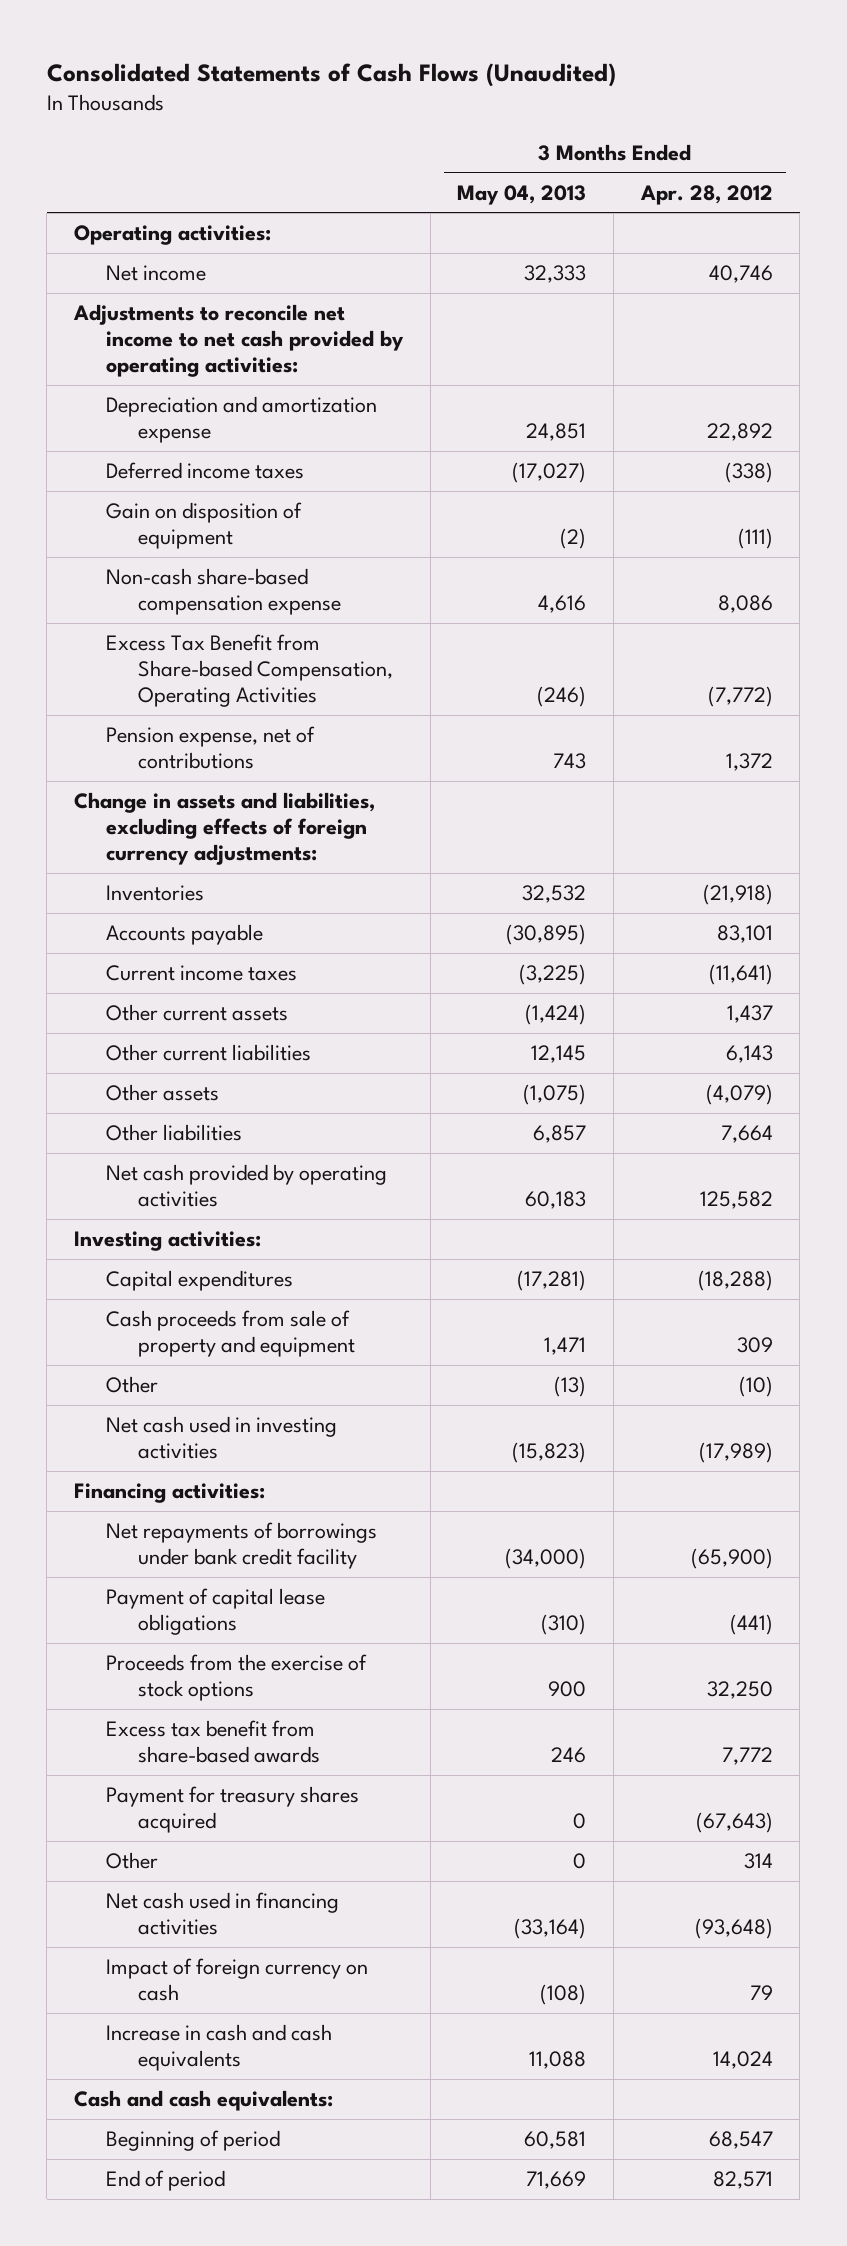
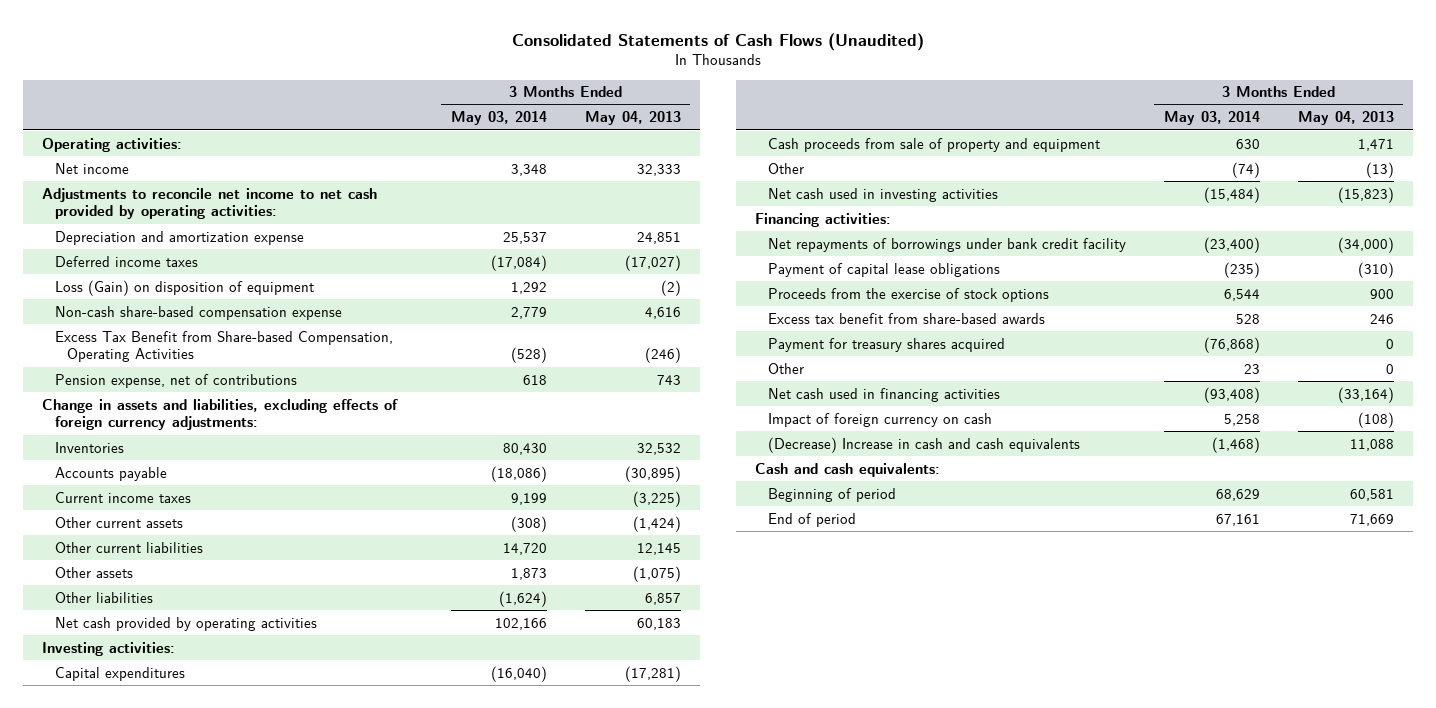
[639,184,773,205] Apr. 28, 2012 -> none
none -> [450,111,547,126] May 03, 2014
[105,502,302,550] Gain on disposition of equipment -> [54,279,314,296] Loss (Gain) on disposition of equipment
[105,2024,332,2072] Increase in cash and cash equivalents -> [767,436,1080,453] (Decrease) Increase in cash and cash equivalents

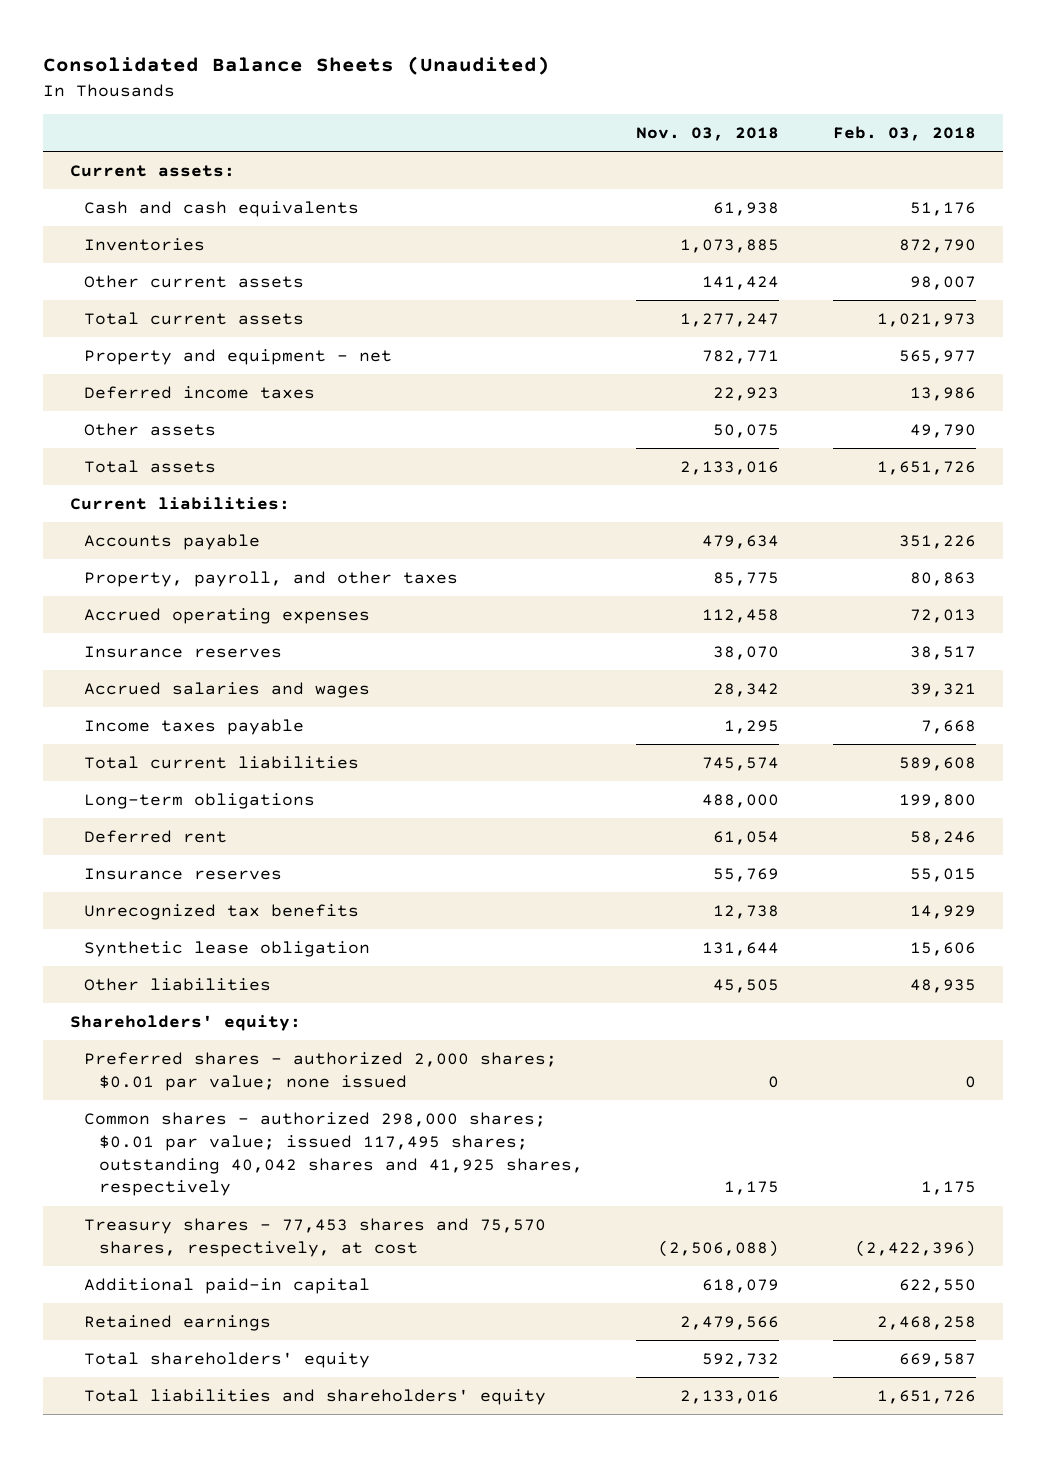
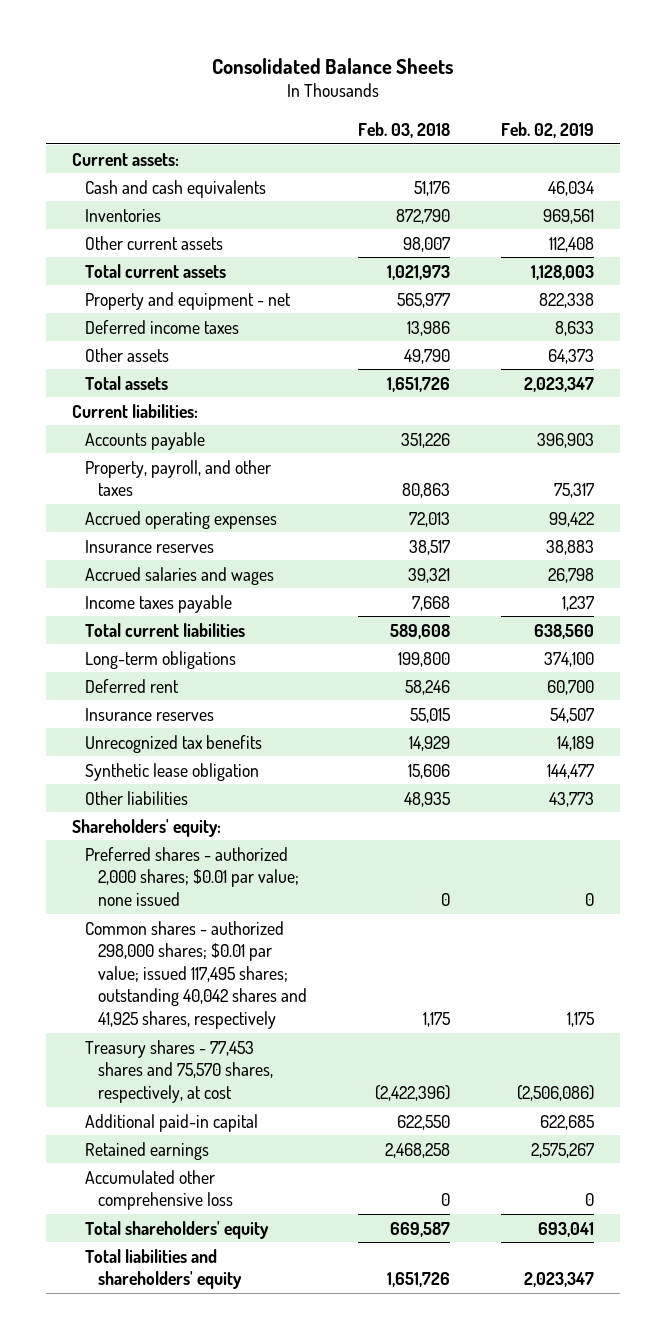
[42,56,550,76] Consolidated Balance Sheets (Unaudited) -> [212,57,454,74] Consolidated Balance Sheets
[636,127,780,142] Nov. 03, 2018 -> none
none -> [501,121,595,138] Feb. 02, 2019
none -> [84,1169,234,1211] Accumulated other comprehensive loss

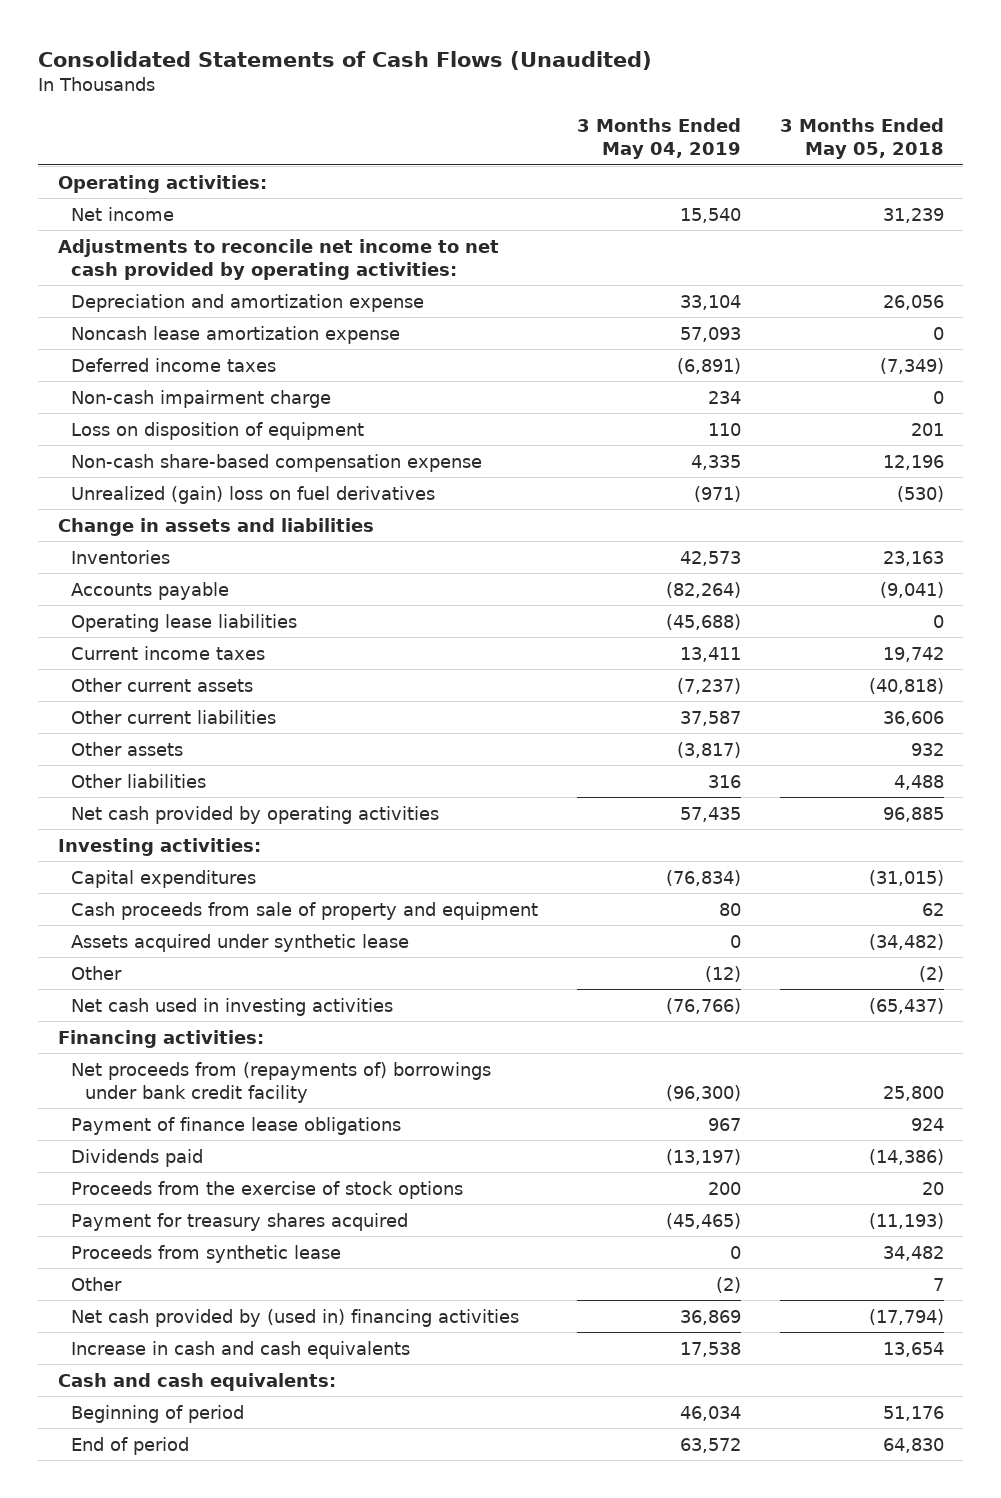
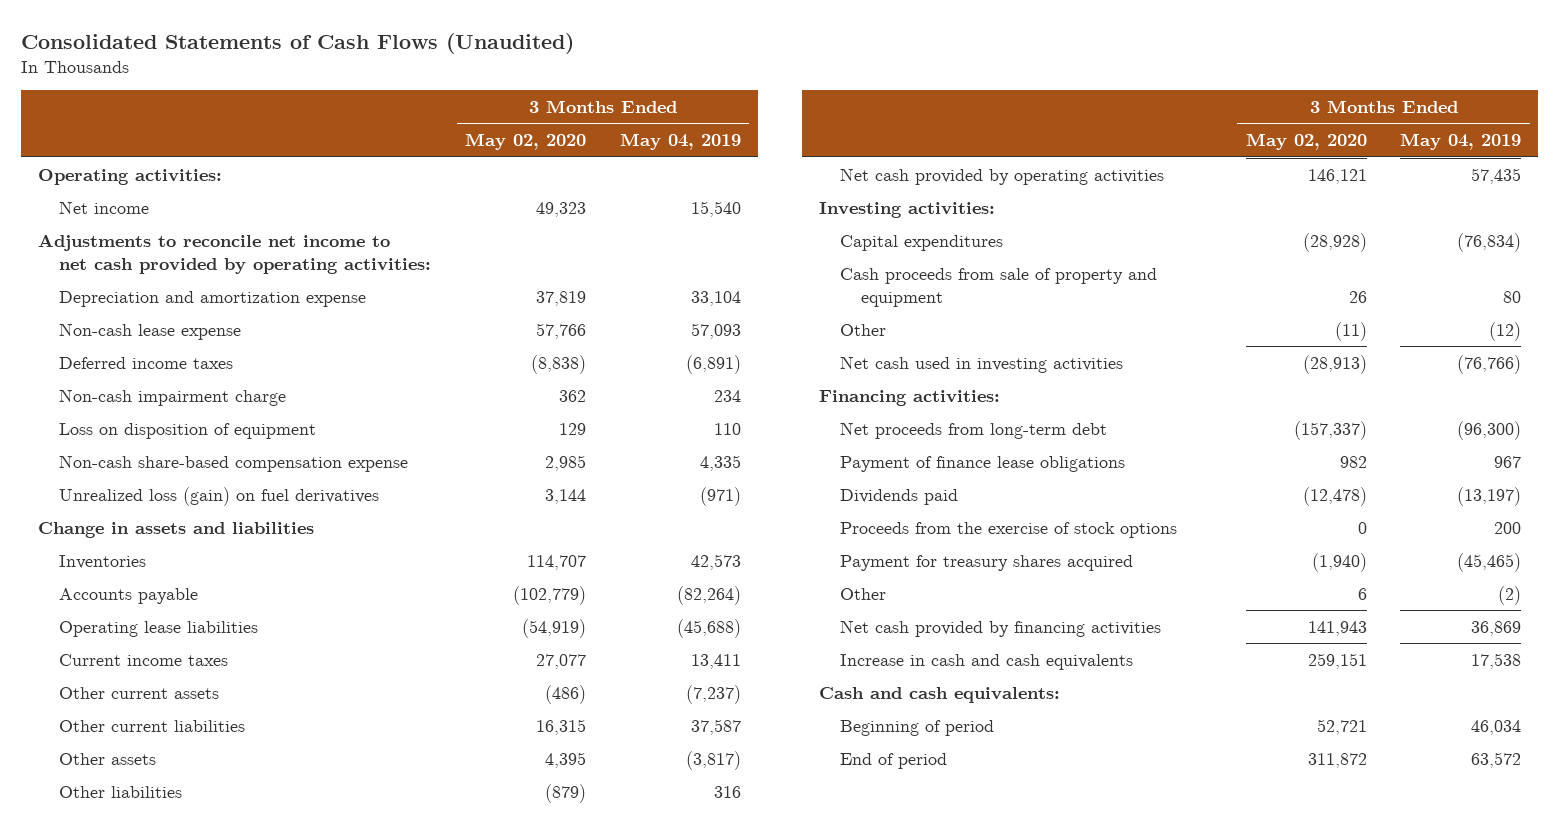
[779,118,944,160] 3 Months Ended May 05, 2018 -> none
none -> [465,133,587,151] May 02, 2020
[71,325,401,344] Noncash lease amortization expense -> [59,322,242,340] Non-cash lease expense
[71,485,436,504] Unrealized (gain) loss on fuel derivatives -> [59,486,380,506] Unrealized loss (gain) on fuel derivatives
[71,933,410,952] Assets acquired under synthetic lease -> none
[71,1061,492,1103] Net proceeds from (repayments of) borrowings under bank credit facility -> [839,421,1107,439] Net proceeds from long-term debt
[71,1244,342,1263] Proceeds from synthetic lease -> none
[71,1308,520,1327] Net cash provided by (used in) financing activities -> [839,619,1161,637] Net cash provided by financing activities

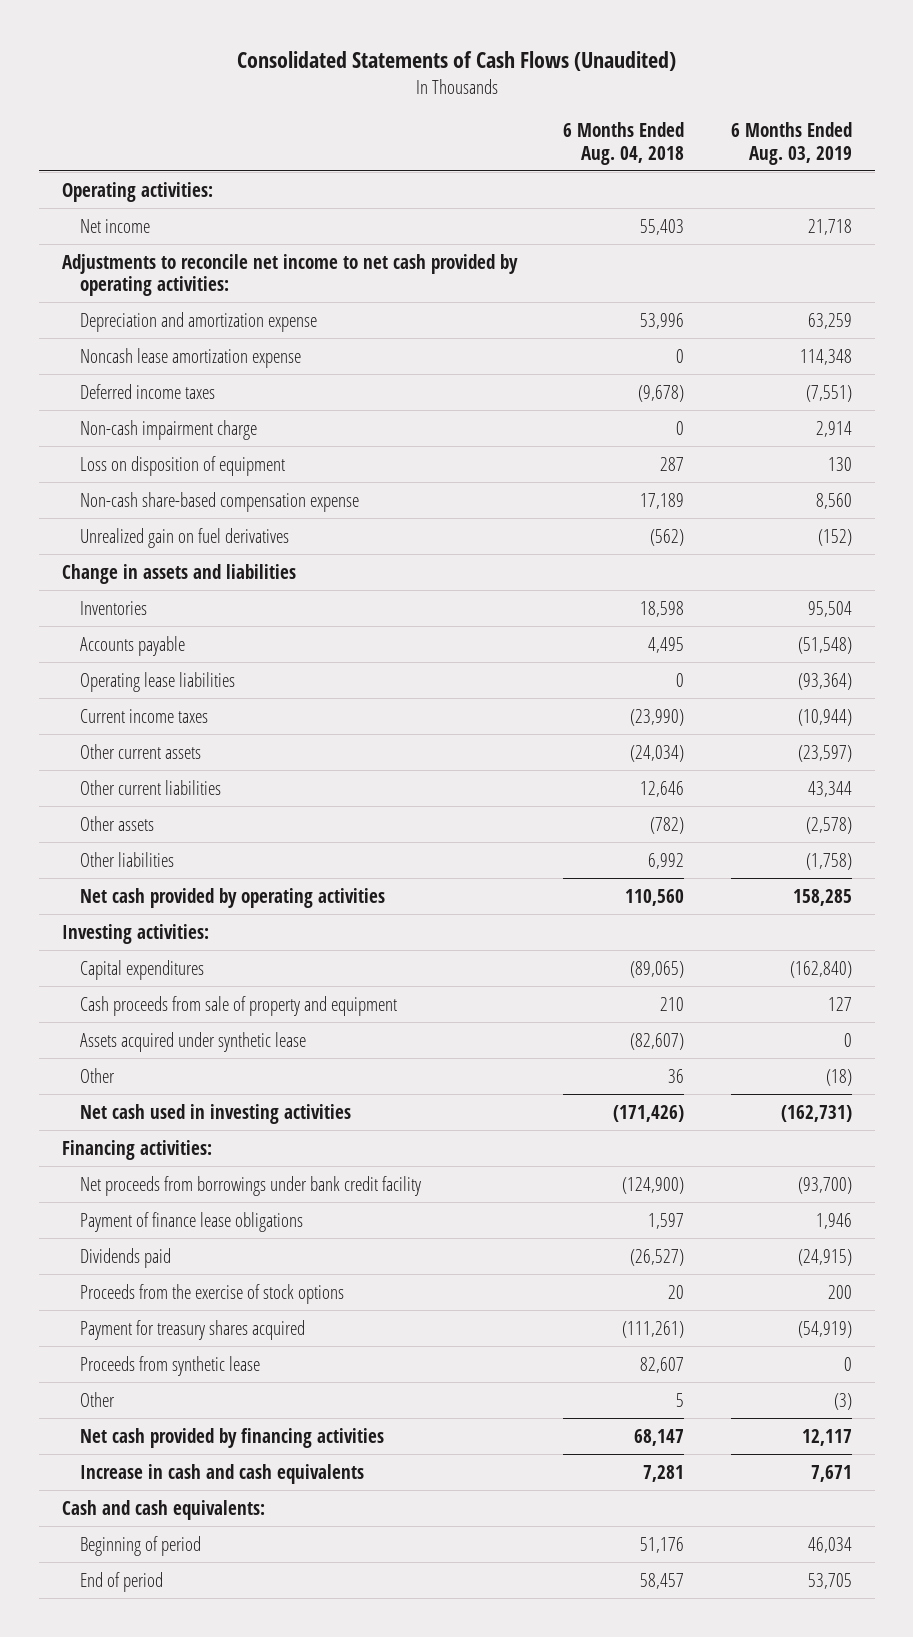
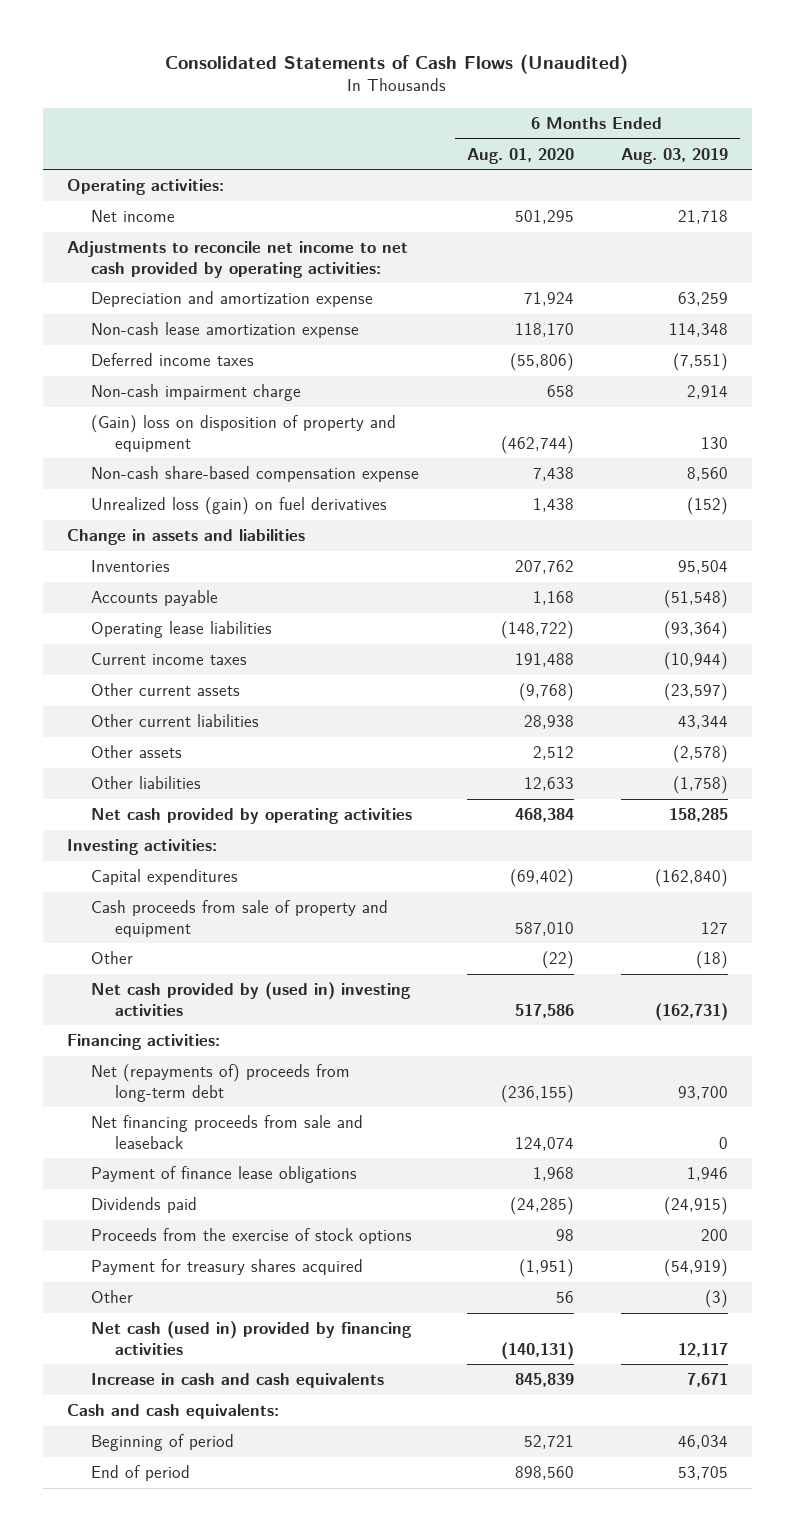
[563,122,685,165] 6 Months Ended Aug. 04, 2018 -> none
none -> [466,147,574,164] Aug. 01, 2020
[79,347,301,368] Noncash lease amortization expense -> [90,322,359,339] Non-cash lease amortization expense
[79,455,285,476] Loss on disposition of equipment -> [90,415,396,452] (Gain) loss on disposition of property and equipment
[79,527,289,548] Unrealized gain on fuel derivatives -> [90,497,387,516] Unrealized loss (gain) on fuel derivatives
[79,1031,306,1052] Assets acquired under synthetic lease -> none
[79,1103,351,1124] Net cash used in investing activities -> [90,982,411,1016] Net cash provided by (used in) investing activities
[79,1175,421,1196] Net proceeds from borrowings under bank credit facility -> none
none -> [90,1064,350,1102] Net (repayments of) proceeds from long-term debt
none -> [90,1115,363,1149] Net financing proceeds from sale and leaseback
[79,1355,260,1376] Proceeds from synthetic lease -> none
[79,1427,384,1448] Net cash provided by financing activities -> [90,1321,412,1355] Net cash (used in) provided by financing activities

